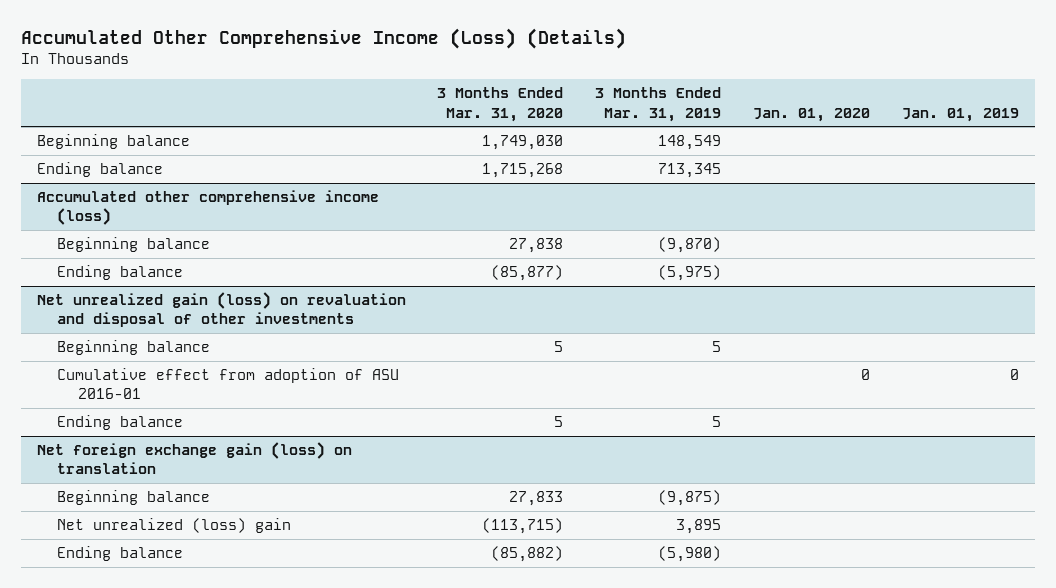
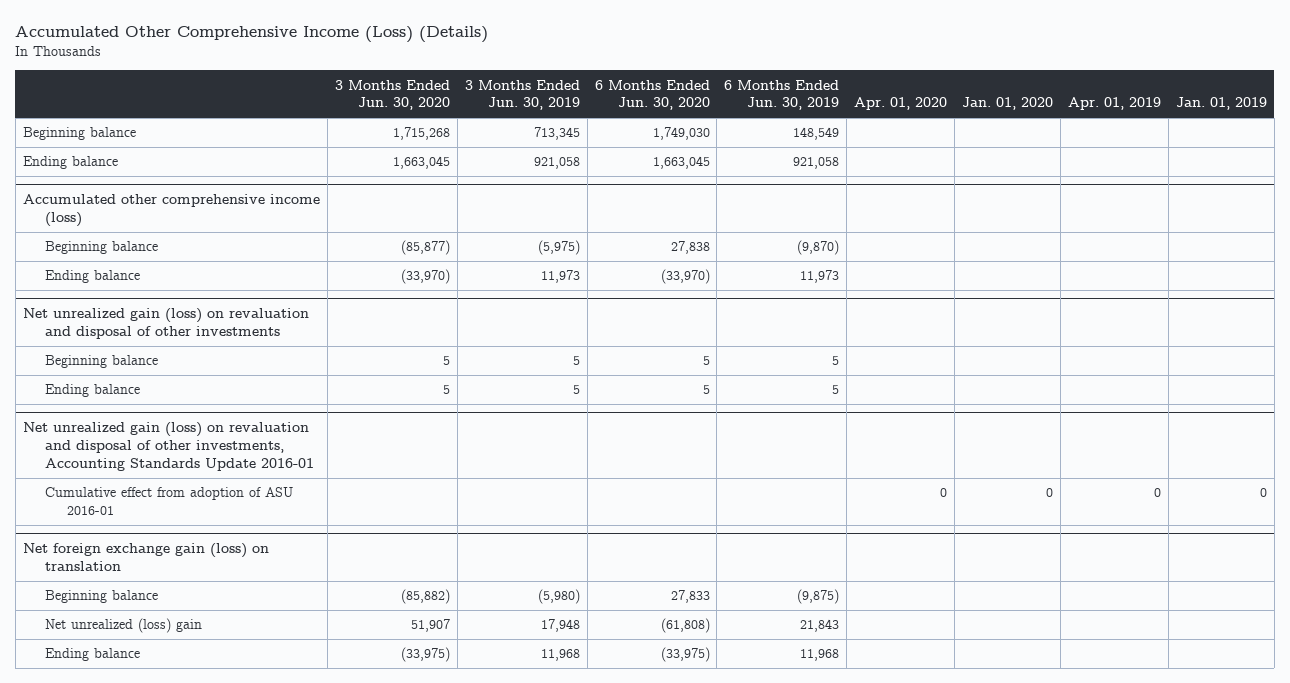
[437,87,564,122] 3 Months Ended Mar. 31, 2020 -> none
[595,87,722,122] 3 Months Ended Mar. 31, 2019 -> none
none -> [334,79,450,111] 3 Months Ended Jun. 30, 2020
none -> [464,79,580,111] 3 Months Ended Jun. 30, 2019
none -> [594,79,710,111] 6 Months Ended Jun. 30, 2020
none -> [724,79,840,111] 6 Months Ended Jun. 30, 2019
none -> [854,97,948,111] Apr. 01, 2020
none -> [1068,97,1162,111] Apr. 01, 2019
[57,368,400,400] Cumulative effect from adoption of ASU 2016-01 -> none
none -> [22,422,314,472] Net unrealized gain (loss) on revaluation and disposal of other investments, Accounting Standards Update 2016-01
none -> [44,487,293,516] Cumulative effect from adoption of ASU 2016-01

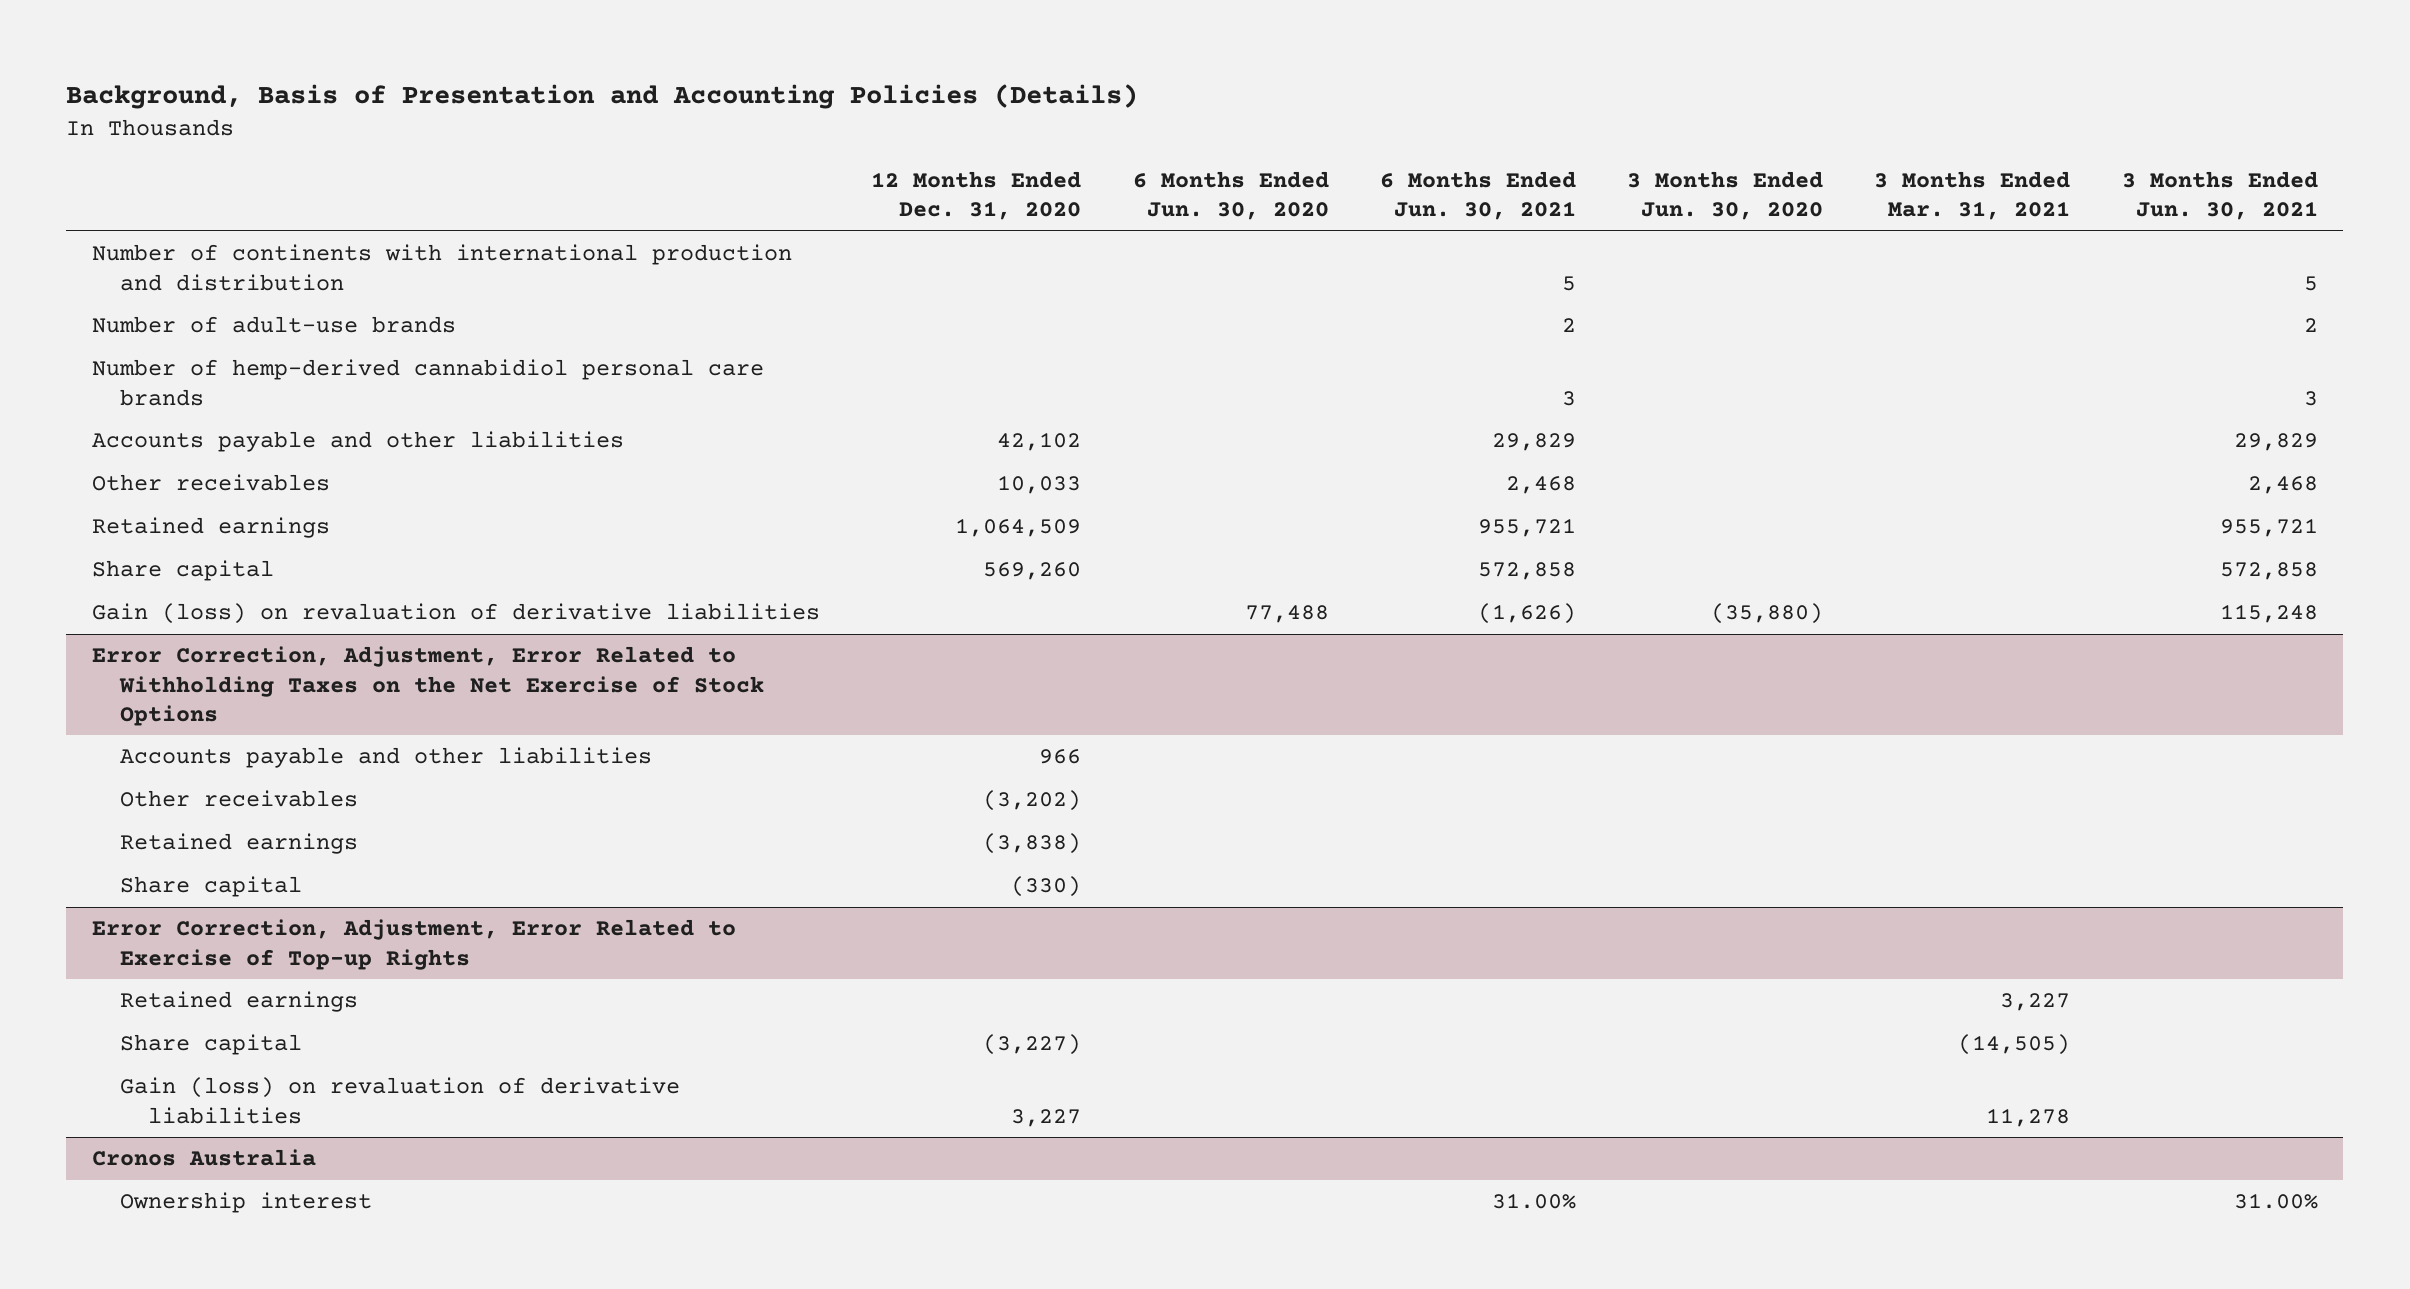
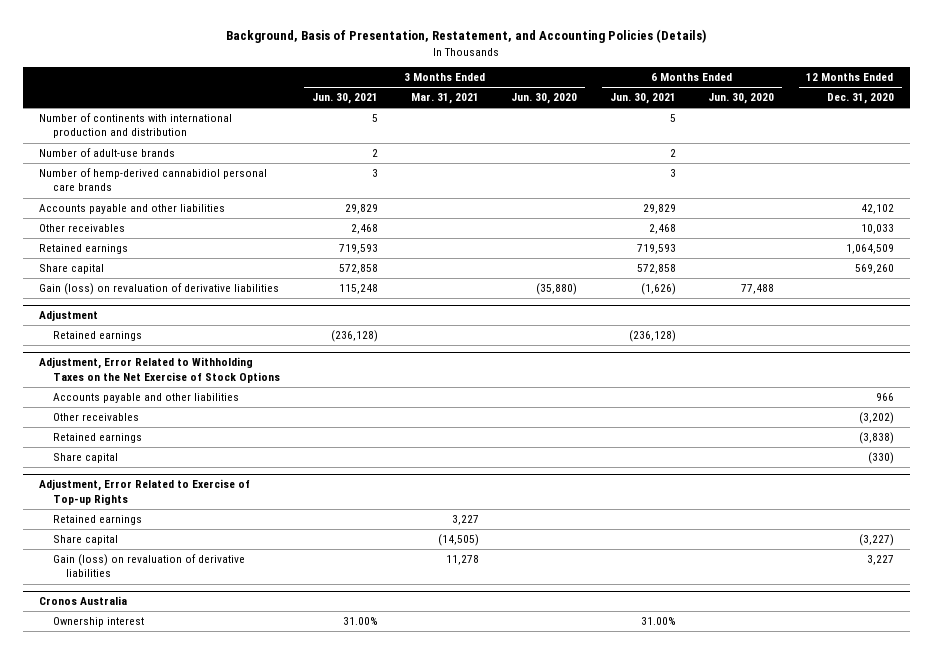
[66,84,1139,110] Background, Basis of Presentation and Accounting Policies (Details) -> [226,29,707,44] Background, Basis of Presentation, Restatement, and Accounting Policies (Details)
[1477,518,1576,538] 955,721 -> [636,244,676,255] 719,593
[2219,518,2318,538] 955,721 -> [339,244,379,255] 719,593
none -> [39,310,99,322] Adjustment
none -> [52,331,142,342] Retained earnings
[91,646,765,726] Error Correction, Adjustment, Error Related to Withholding Taxes on the Net Exercise of Stock Options -> [39,357,280,383] Adjustment, Error Related to Withholding Taxes on the Net Exercise of Stock Options
[91,919,736,970] Error Correction, Adjustment, Error Related to Exercise of Top-up Rights -> [39,479,251,505] Adjustment, Error Related to Exercise of Top-up Rights

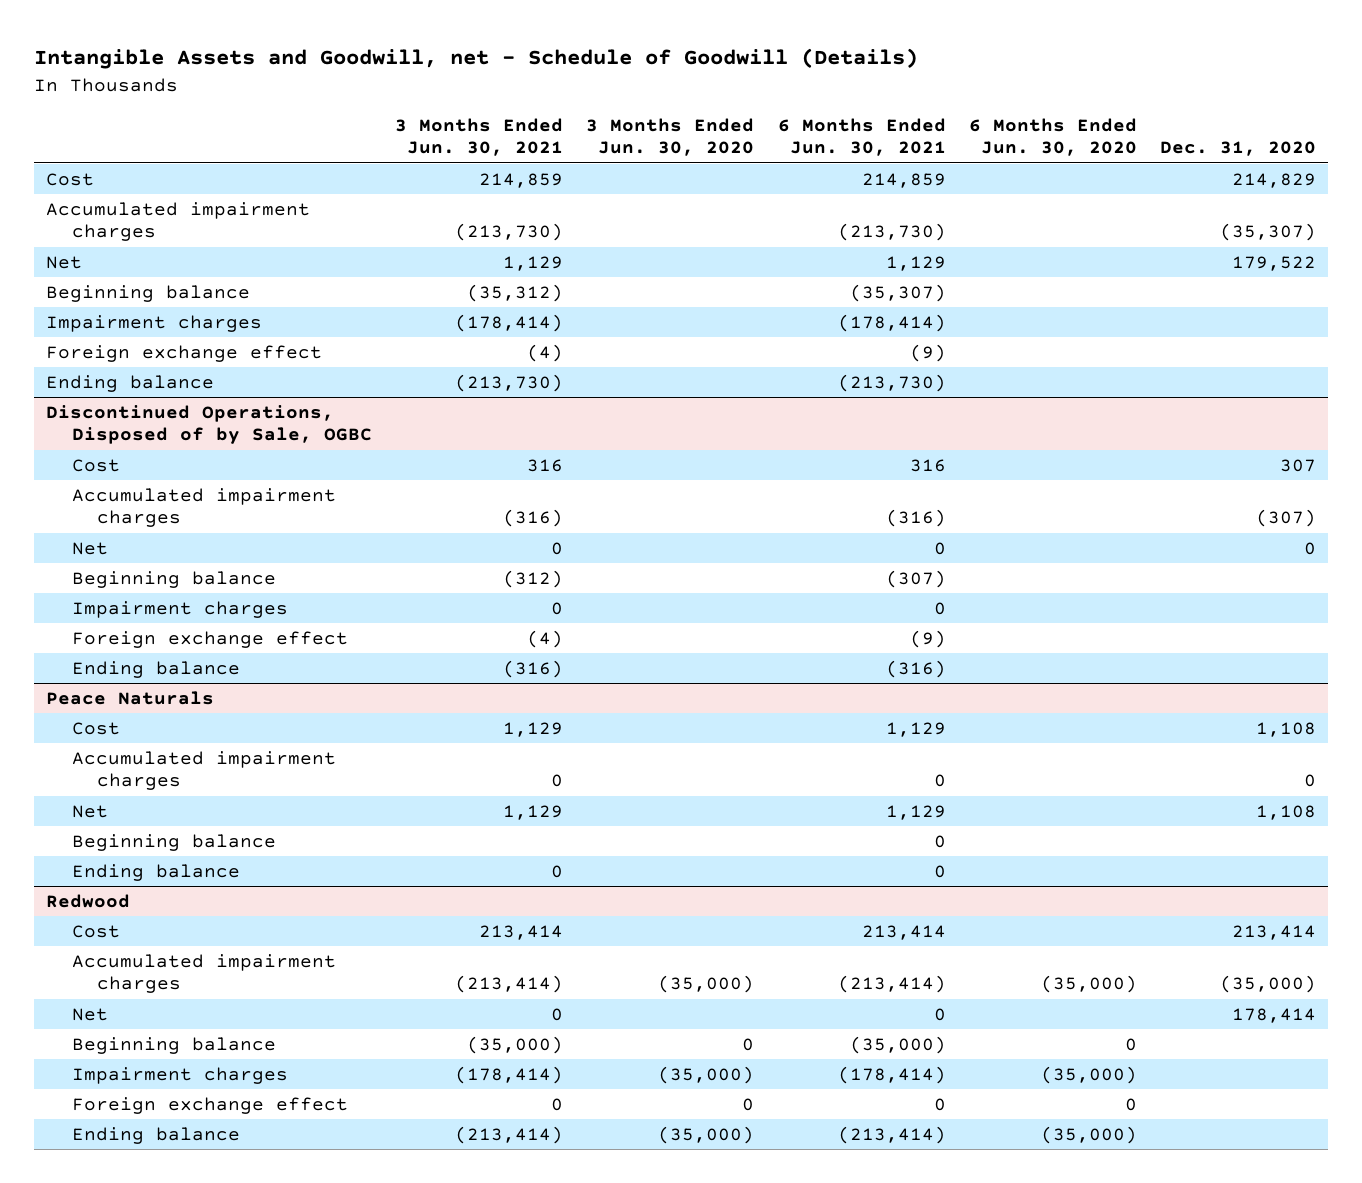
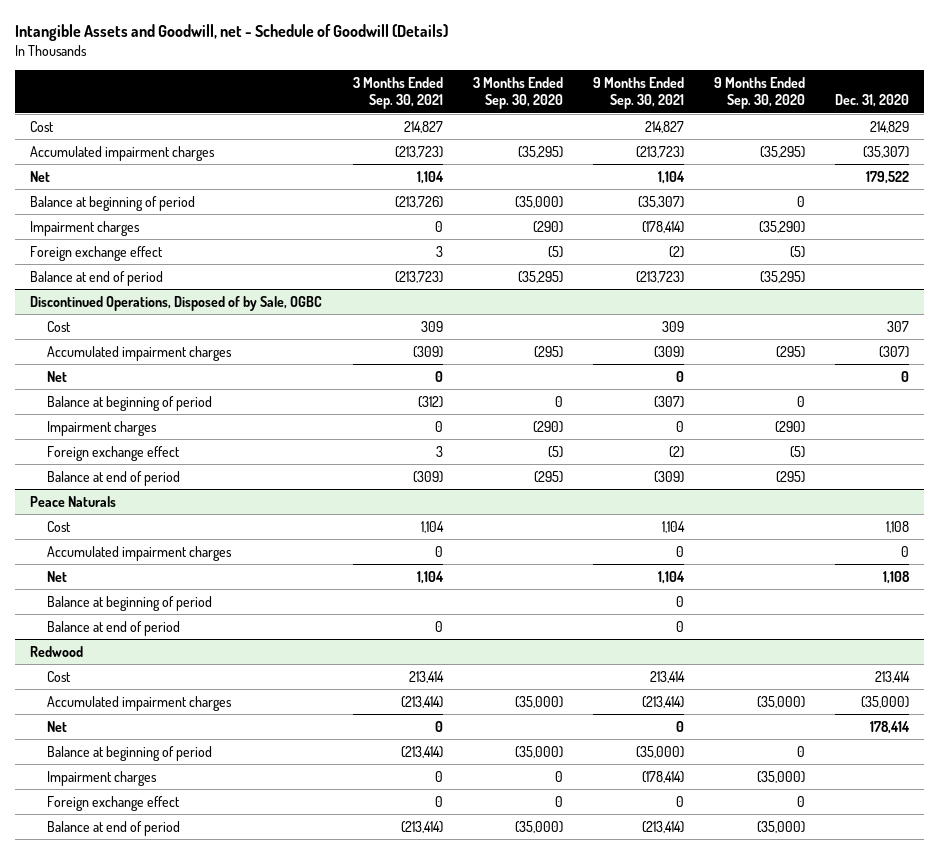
[394,117,563,157] 3 Months Ended Jun. 30, 2021 -> none
[586,117,755,157] 3 Months Ended Jun. 30, 2020 -> none
[777,117,946,157] 6 Months Ended Jun. 30, 2021 -> none
[968,117,1137,157] 6 Months Ended Jun. 30, 2020 -> none
none -> [352,76,443,110] 3 Months Ended Sep. 30, 2021
none -> [472,76,563,110] 3 Months Ended Sep. 30, 2020
none -> [592,76,684,110] 9 Months Ended Sep. 30, 2021
none -> [714,76,806,110] 9 Months Ended Sep. 30, 2020
[45,284,250,302] Beginning balance -> [30,195,196,211] Balance at beginning of period
[45,374,214,392] Ending balance -> [30,270,164,286] Balance at end of period
[71,570,276,588] Beginning balance -> [47,395,213,411] Balance at beginning of period
[71,660,240,678] Ending balance -> [47,470,181,486] Balance at end of period
[71,833,276,851] Beginning balance -> [47,595,213,611] Balance at beginning of period
[71,863,240,881] Ending balance -> [47,620,181,636] Balance at end of period
[71,1036,276,1054] Beginning balance -> [47,745,213,761] Balance at beginning of period
[71,1126,240,1144] Ending balance -> [47,820,181,836] Balance at end of period

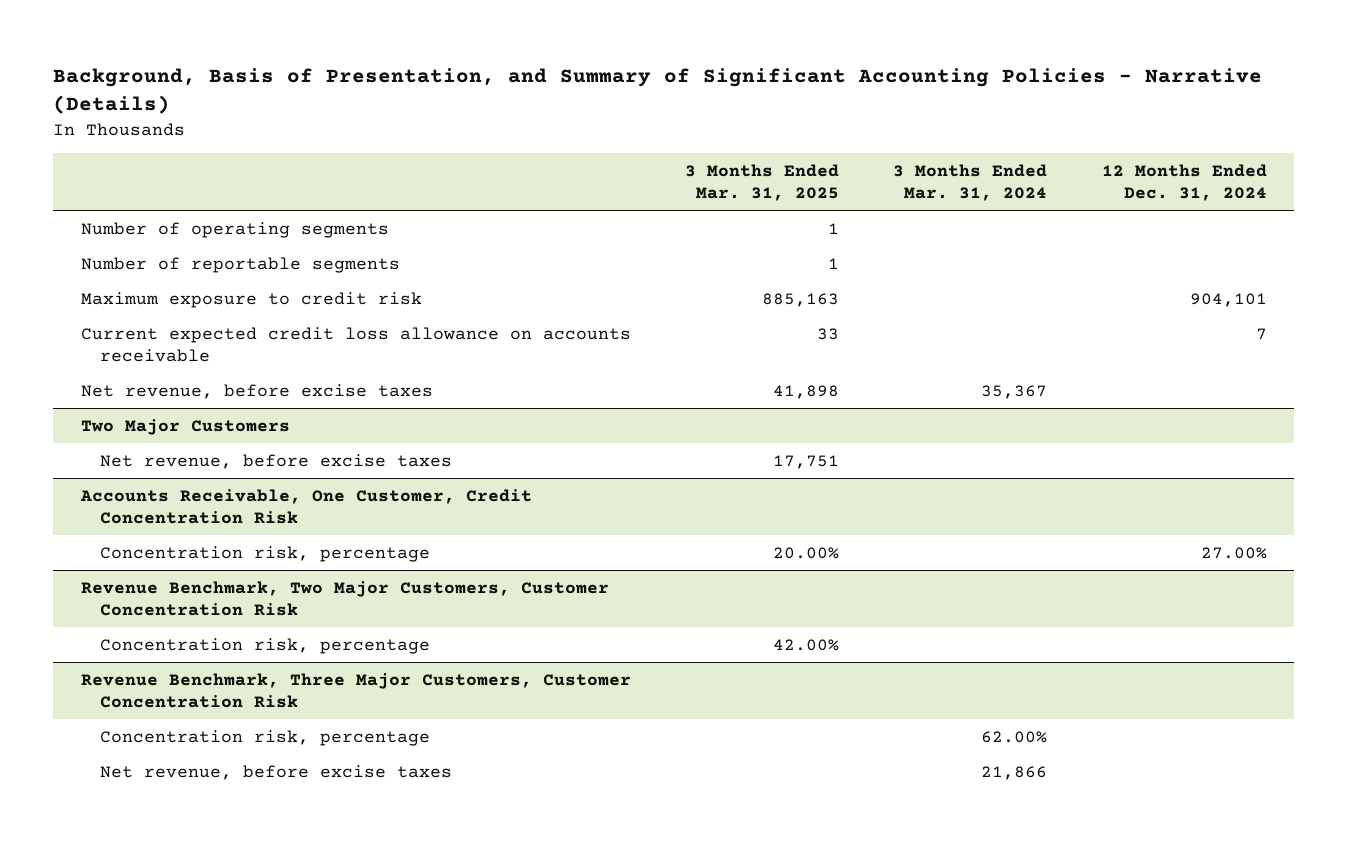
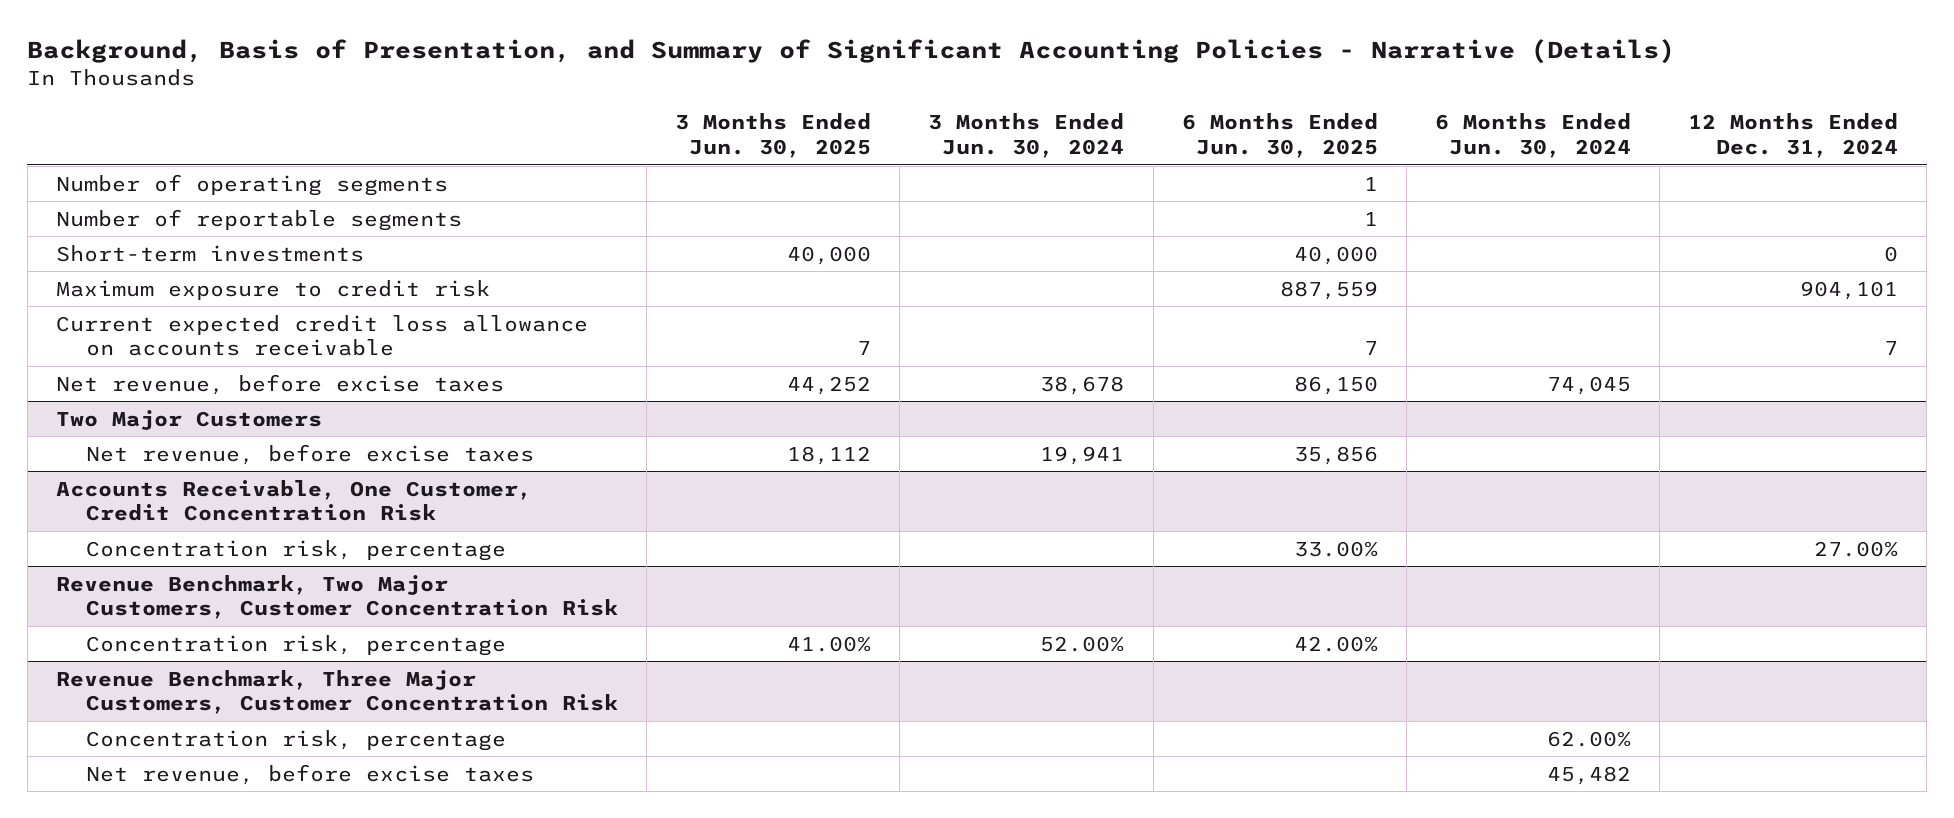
[685,163,840,202] 3 Months Ended Mar. 31, 2025 -> none
[893,163,1048,202] 3 Months Ended Mar. 31, 2024 -> none
none -> [675,113,872,158] 3 Months Ended Jun. 30, 2025
none -> [928,113,1125,158] 3 Months Ended Jun. 30, 2024
none -> [1181,113,1378,158] 6 Months Ended Jun. 30, 2025
none -> [1434,113,1631,158] 6 Months Ended Jun. 30, 2024
none -> [55,244,364,262] Short-term investments

